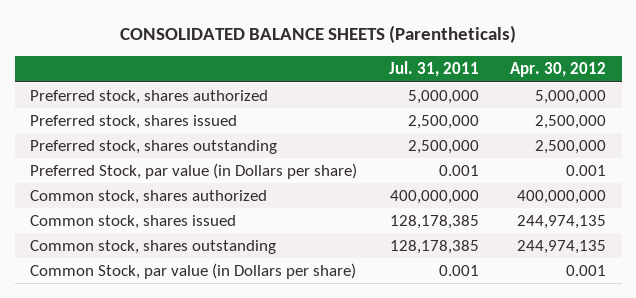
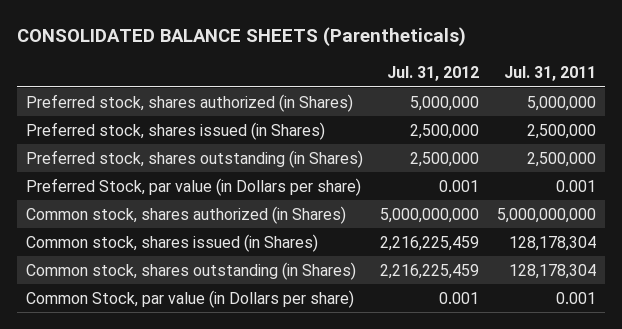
[510,62,607,78] Apr. 30, 2012 -> none
none -> [387,66,480,82] Jul. 31, 2012
[30,89,269,104] Preferred stock, shares authorized -> [26,93,354,112] Preferred stock, shares authorized (in Shares)
[30,114,238,129] Preferred stock, shares issued -> [26,121,326,140] Preferred stock, shares issued (in Shares)
[30,139,278,154] Preferred stock, shares outstanding -> [26,149,364,168] Preferred stock, shares outstanding (in Shares)
[30,189,268,204] Common stock, shares authorized -> [26,205,347,224] Common stock, shares authorized (in Shares)
[389,189,479,204] 400,000,000 -> [496,207,596,223] 5,000,000,000
[30,214,237,229] Common stock, shares issued -> [26,233,319,252] Common stock, shares issued (in Shares)
[389,214,479,229] 128,178,385 -> [508,235,596,251] 128,178,304
[30,239,277,254] Common stock, shares outstanding -> [26,261,357,280] Common stock, shares outstanding (in Shares)
[389,239,479,254] 128,178,385 -> [508,263,596,279] 128,178,304

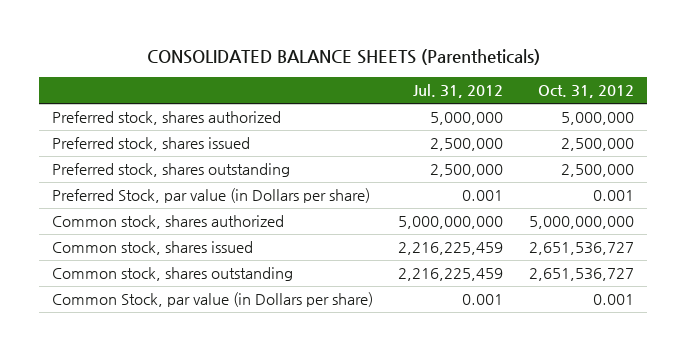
[503,66,596,82] Jul. 31, 2011 -> none
none -> [538,85,635,99] Oct. 31, 2012
[26,93,354,112] Preferred stock, shares authorized (in Shares) -> [51,111,281,126] Preferred stock, shares authorized
[26,121,326,140] Preferred stock, shares issued (in Shares) -> [51,137,250,152] Preferred stock, shares issued
[26,149,364,168] Preferred stock, shares outstanding (in Shares) -> [51,163,290,178] Preferred stock, shares outstanding
[26,205,347,224] Common stock, shares authorized (in Shares) -> [51,215,284,230] Common stock, shares authorized
[26,233,319,252] Common stock, shares issued (in Shares) -> [51,241,253,256] Common stock, shares issued
[26,261,357,280] Common stock, shares outstanding (in Shares) -> [51,267,293,282] Common stock, shares outstanding

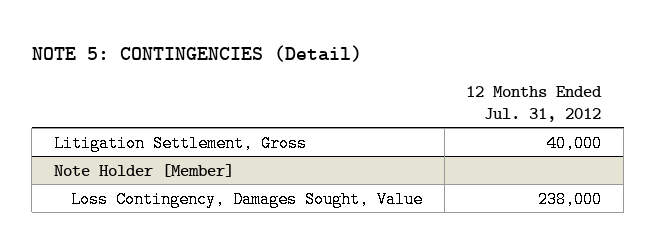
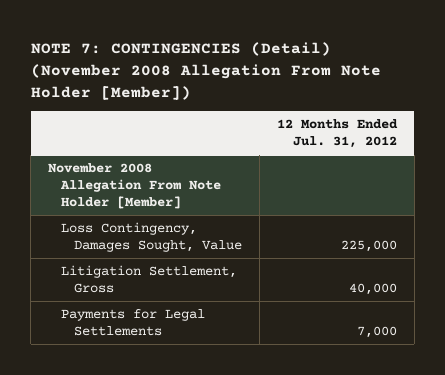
[31,44,362,62] NOTE 5: CONTINGENCIES (Detail) -> [30,41,381,100] NOTE 7: CONTINGENCIES (Detail) (November 2008 Allegation From Note Holder [Member])
none -> [48,163,222,210] November 2008 Allegation From Note Holder [Member]
none -> [61,222,243,253] Loss Contingency, Damages Sought, Value
[53,163,234,177] Note Holder [Member] -> none
[70,190,423,208] Loss Contingency, Damages Sought, Value -> none
none -> [61,309,206,337] Payments for Legal Settlements

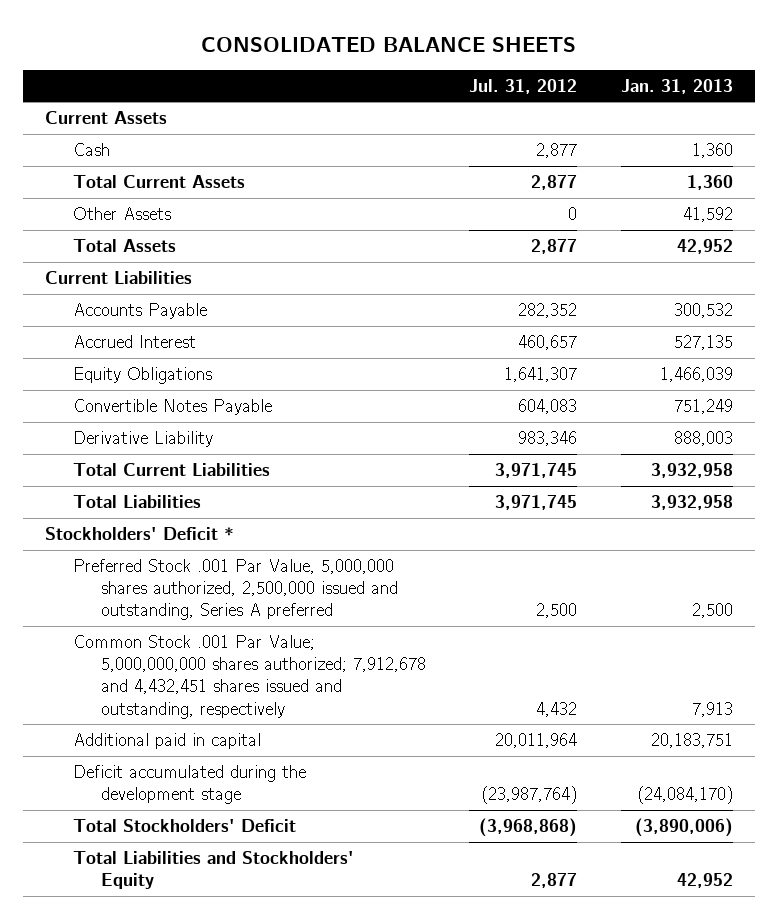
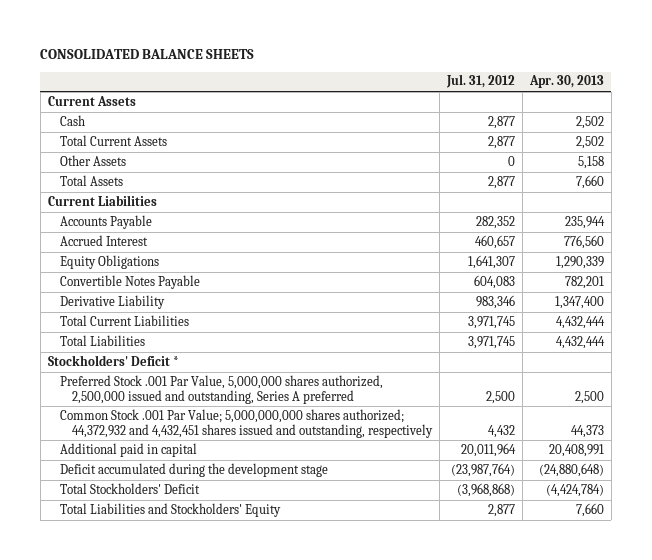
[620,78,733,94] Jan. 31, 2013 -> none
none -> [529,75,605,89] Apr. 30, 2013
[73,635,426,719] Common Stock .001 Par Value; 5,000,000,000 shares authorized; 7,912,678 and 4,432,451 shares issued and outstanding, respectively -> [59,408,434,438] Common Stock .001 Par Value; 5,000,000,000 shares authorized; 44,372,932 and 4,432,451 shares issued and outstanding, respectively

